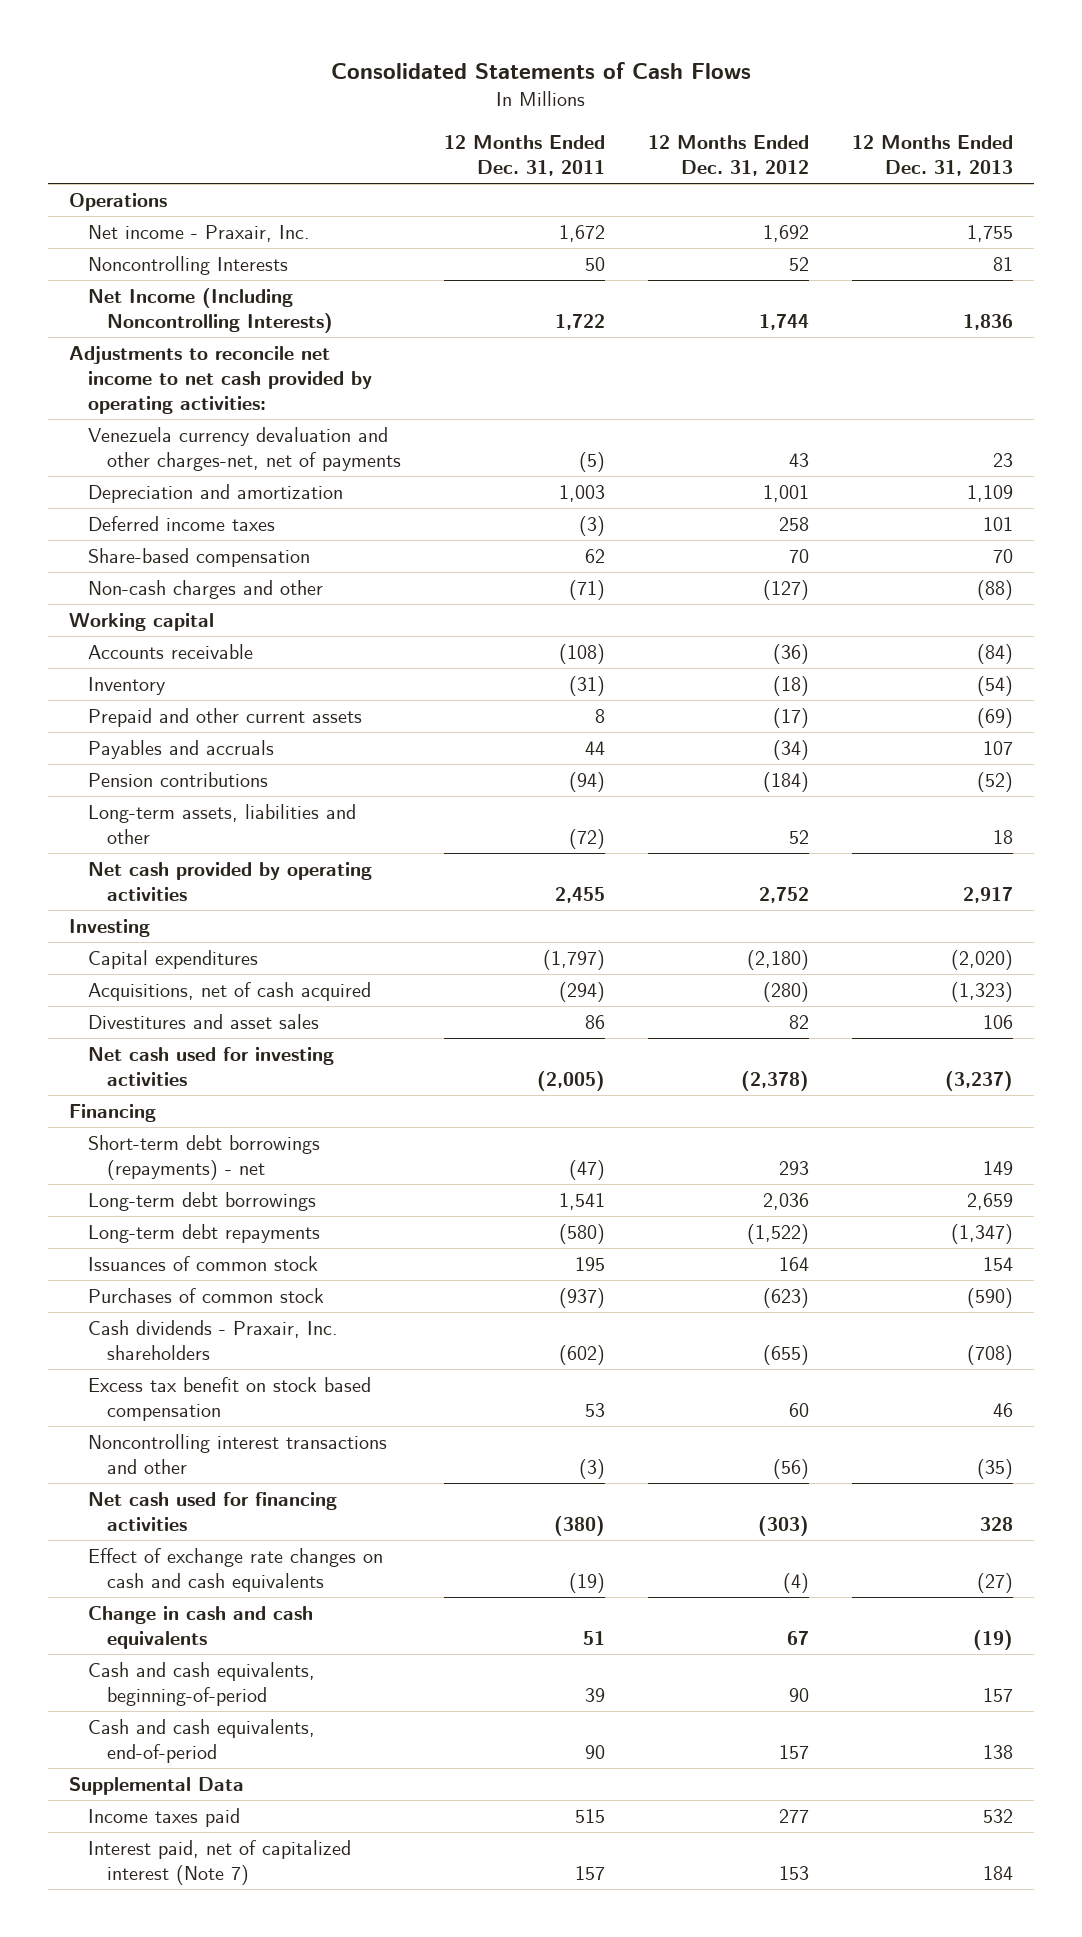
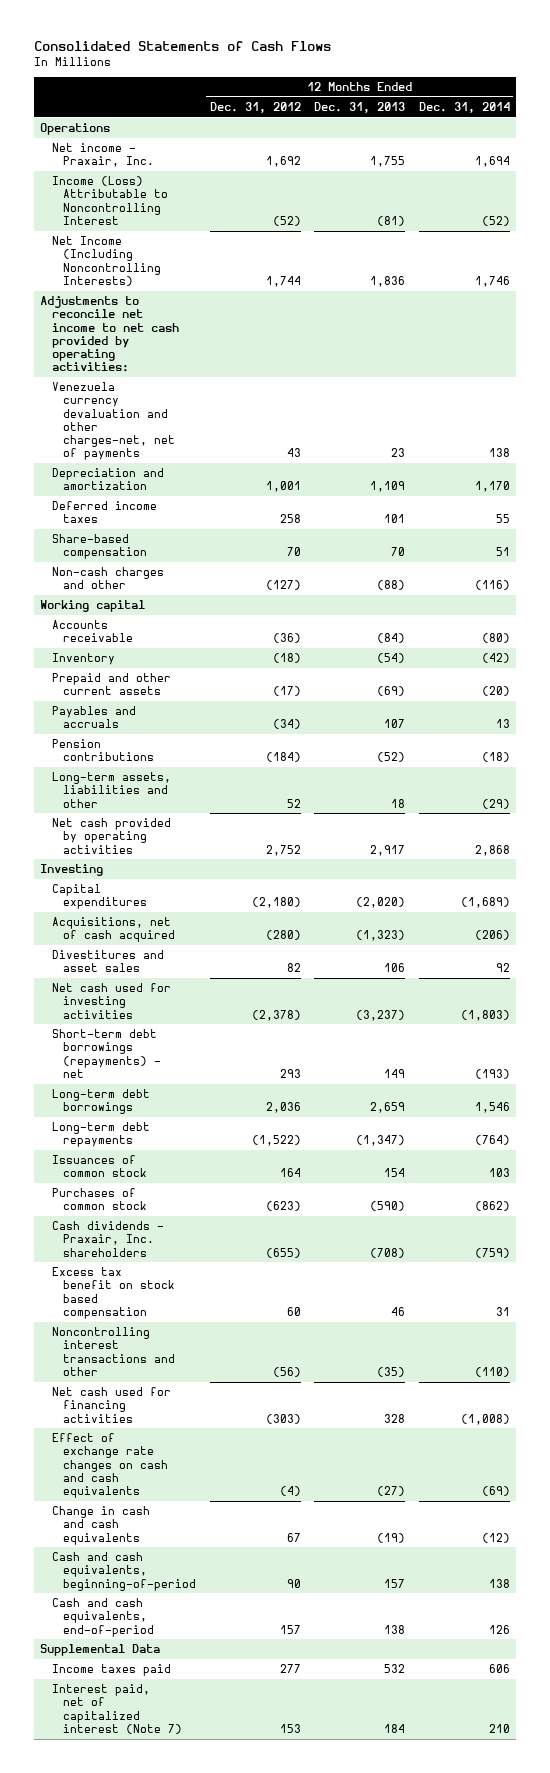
[443,135,605,177] 12 Months Ended Dec. 31, 2011 -> none
none -> [418,102,510,114] Dec. 31, 2014
[88,256,289,276] Noncontrolling Interests -> none
none -> [51,176,169,225] Income (Loss) Attributable to Noncontrolling Interest
[69,1104,157,1123] Financing -> none

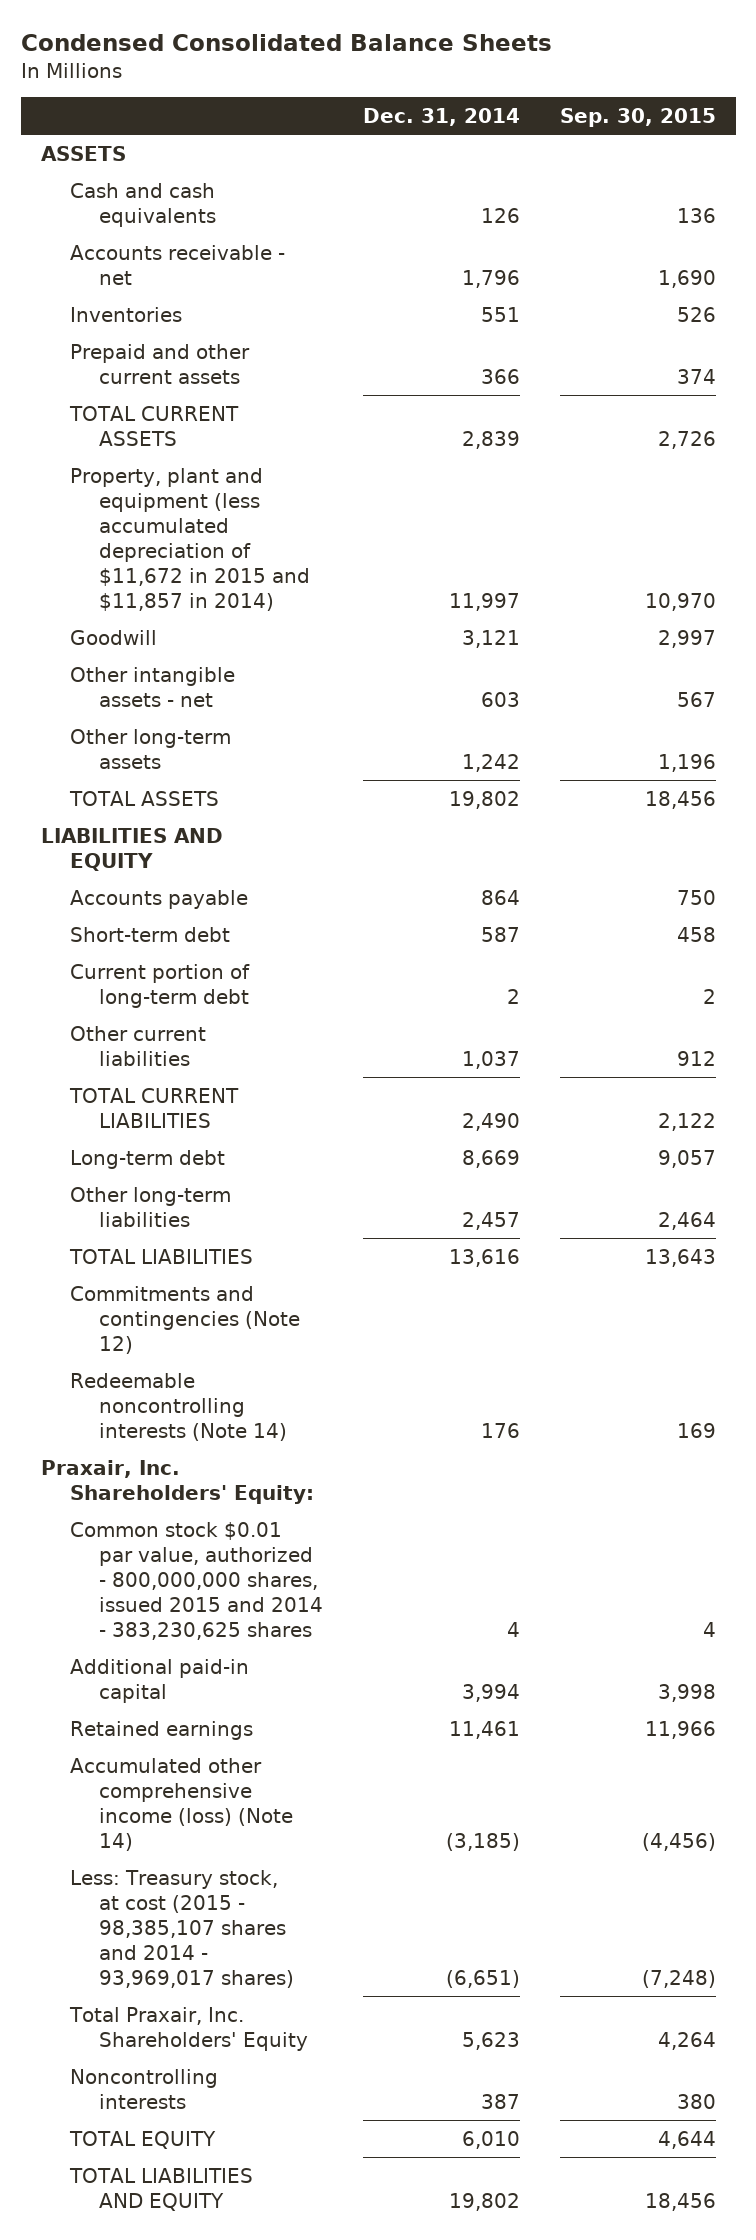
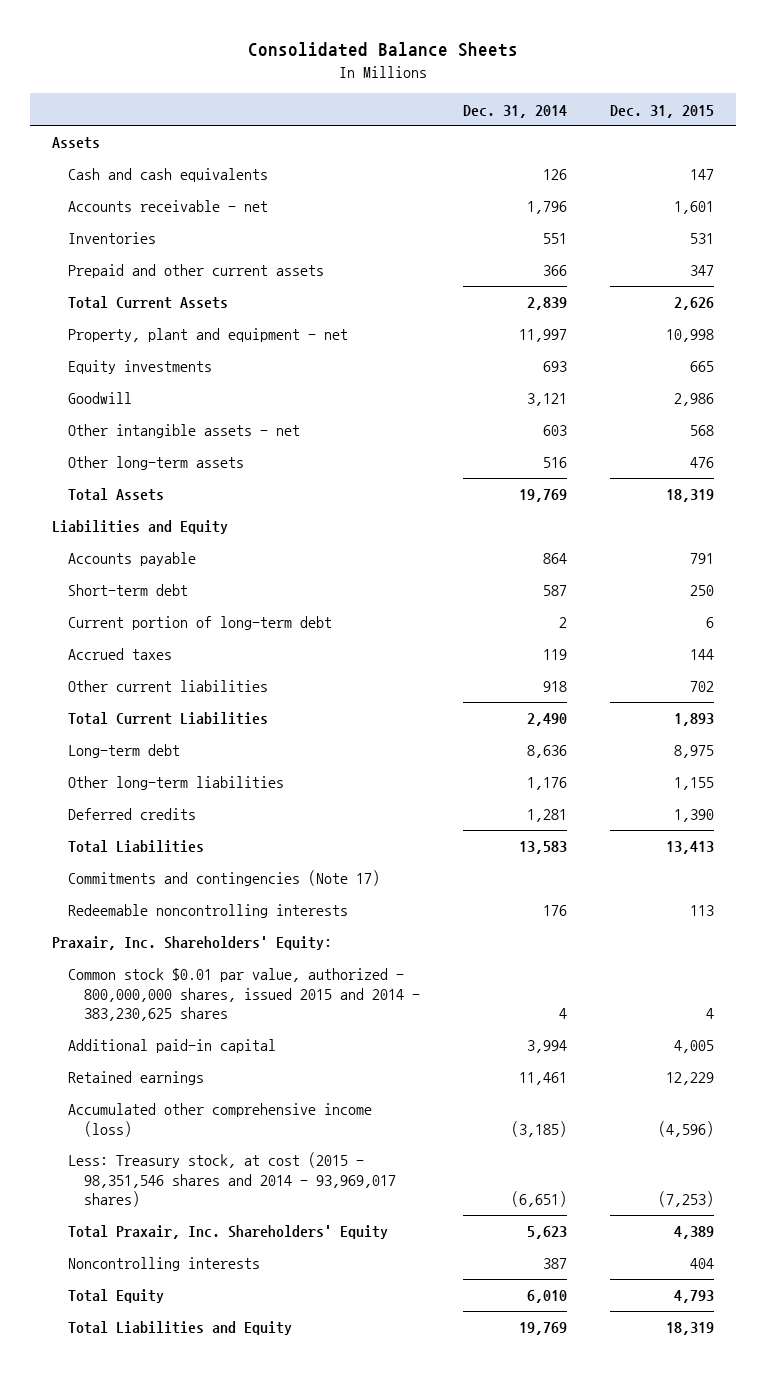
[20,34,552,52] Condensed Consolidated Balance Sheets -> [247,42,518,58] Consolidated Balance Sheets
[559,107,716,127] Sep. 30, 2015 -> none
none -> [610,104,715,118] Dec. 31, 2015
[40,145,126,161] ASSETS -> [51,137,100,150] Assets
[68,405,239,446] TOTAL CURRENT ASSETS -> [67,296,228,310] Total Current Assets
[69,467,310,611] Property, plant and equipment (less accumulated depreciation of $11,672 in 2015 and $11,857 in 2014) -> [67,328,348,343] Property, plant and equipment - net
none -> [67,360,212,375] Equity investments
[461,753,520,772] 1,242 -> [542,457,567,469] 516
[68,790,219,806] TOTAL ASSETS -> [67,488,164,502] Total Assets
[448,790,520,809] 19,802 -> [518,489,567,503] 19,769
[40,827,223,871] LIABILITIES AND EQUITY -> [51,520,228,535] Liabilities and Equity
none -> [67,648,172,661] Accrued taxes
[461,1050,520,1069] 1,037 -> [542,681,567,693] 918
[68,1087,239,1128] TOTAL CURRENT LIABILITIES -> [67,712,268,726] Total Current Liabilities
[461,1149,520,1168] 8,669 -> [526,745,567,759] 8,636
[461,1211,520,1230] 2,457 -> [526,777,567,791] 1,176
none -> [67,808,196,821] Deferred credits
[68,1248,253,1264] TOTAL LIABILITIES -> [67,840,204,854] Total Liabilities
[448,1248,520,1267] 13,616 -> [518,841,567,855] 13,583
[69,1285,300,1354] Commitments and contingencies (Note 12) -> [67,870,380,887] Commitments and contingencies (Note 17)
[69,1372,287,1441] Redeemable noncontrolling interests (Note 14) -> [67,904,348,919] Redeemable noncontrolling interests
[69,1757,293,1851] Accumulated other comprehensive income (loss) (Note 14) -> [67,1103,372,1137] Accumulated other comprehensive income (loss)
[69,1869,294,1988] Less: Treasury stock, at cost (2015 - 98,385,107 shares and 2014 - 93,969,017 shares) -> [67,1152,396,1208] Less: Treasury stock, at cost (2015 - 98,351,546 shares and 2014 - 93,969,017 shares)
[68,2130,216,2149] TOTAL EQUITY -> [67,1289,164,1304] Total Equity
[68,2167,253,2211] TOTAL LIABILITIES AND EQUITY -> [67,1321,292,1336] Total Liabilities and Equity
[448,2192,520,2211] 19,802 -> [518,1322,567,1336] 19,769

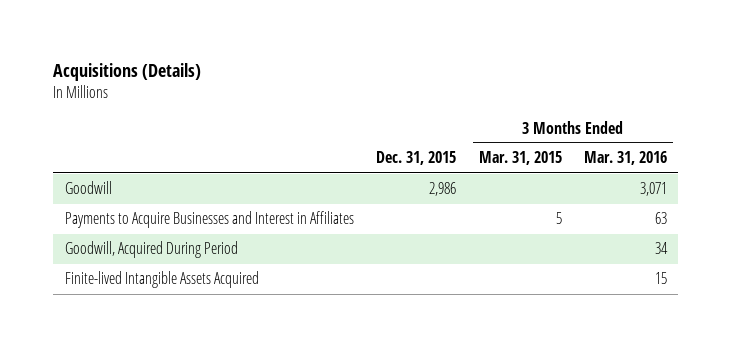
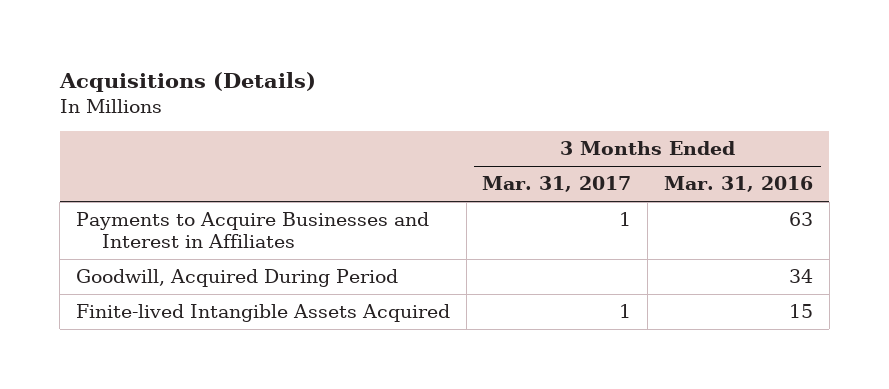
[376,151,457,166] Dec. 31, 2015 -> none
[478,151,562,166] Mar. 31, 2015 -> none
none -> [482,176,632,193] Mar. 31, 2017
[64,181,112,195] Goodwill -> none

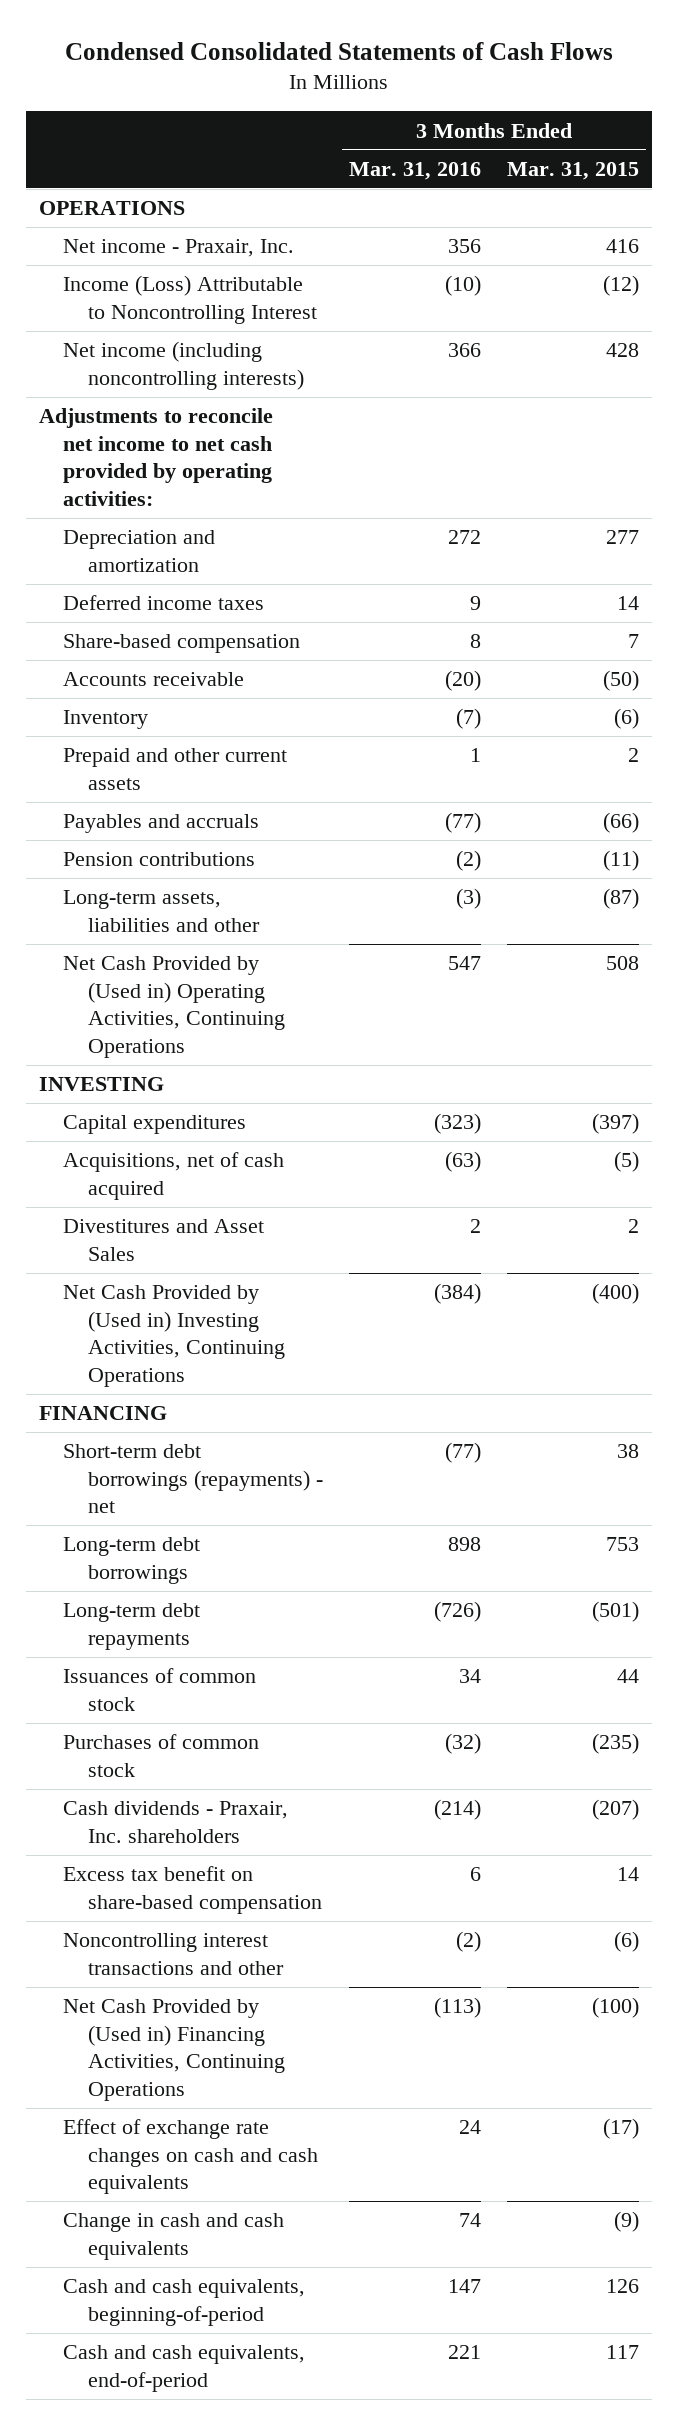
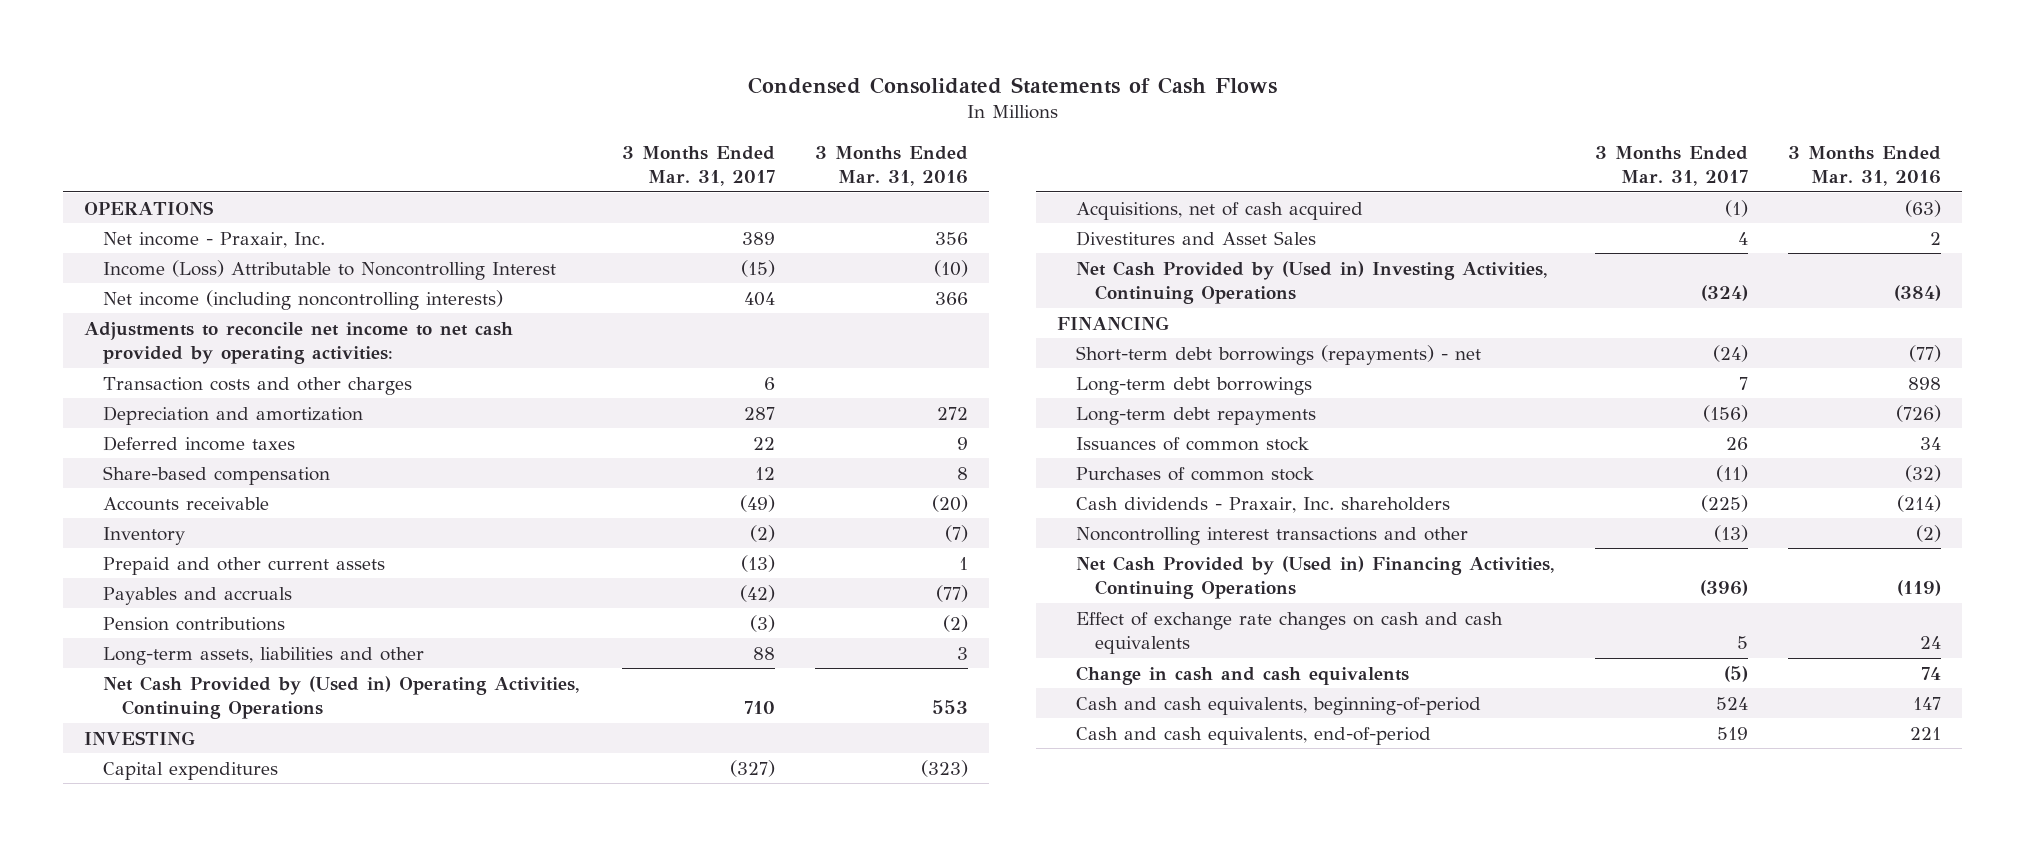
[506,161,639,180] Mar. 31, 2015 -> none
none -> [621,145,775,187] 3 Months Ended Mar. 31, 2017
none -> [102,376,412,395] Transaction costs and other charges
[455,888,481,910] (3) -> [957,646,969,660] 3
[447,956,481,971] 547 -> [932,700,969,715] 553
[63,1866,322,1914] Excess tax benefit on share-based compensation -> none
[433,1997,481,2019] (113) -> [1897,580,1942,597] (119)

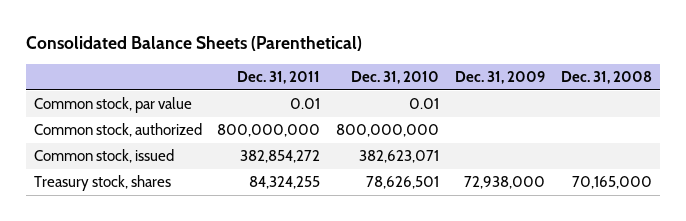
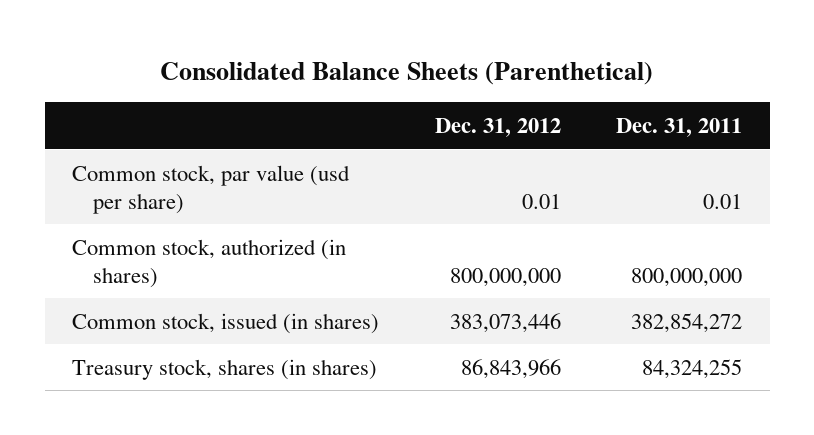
[351,71,440,85] Dec. 31, 2010 -> none
[455,71,546,85] Dec. 31, 2009 -> none
[561,71,653,85] Dec. 31, 2008 -> none
none -> [434,117,561,137] Dec. 31, 2012
[33,97,192,114] Common stock, par value -> [72,164,351,214] Common stock, par value (usd per share)
[33,123,202,138] Common stock, authorized -> [72,238,347,288] Common stock, authorized (in shares)
[33,149,174,164] Common stock, issued -> [72,312,380,334] Common stock, issued (in shares)
[33,175,171,192] Treasury stock, shares -> [72,358,378,380] Treasury stock, shares (in shares)

